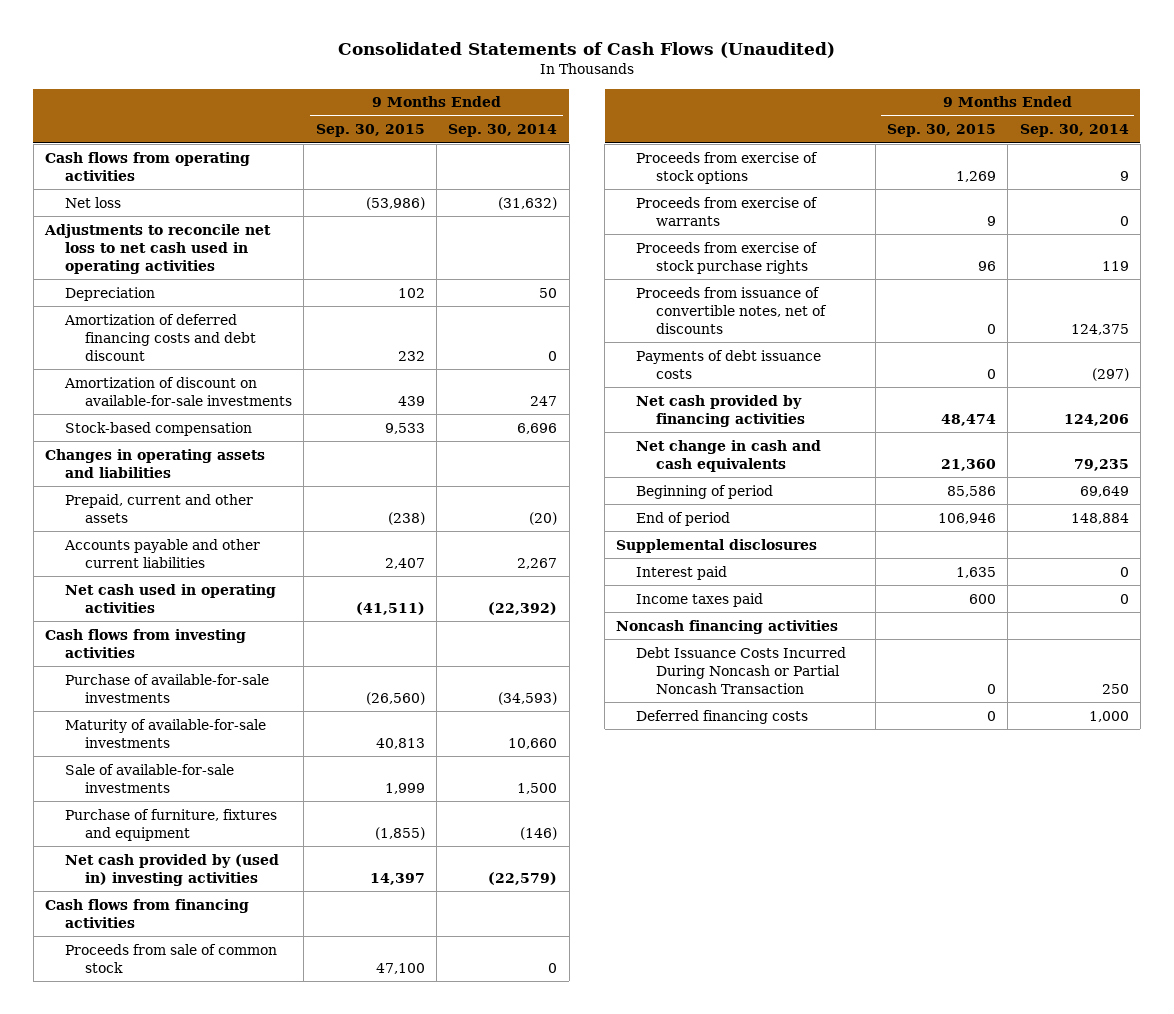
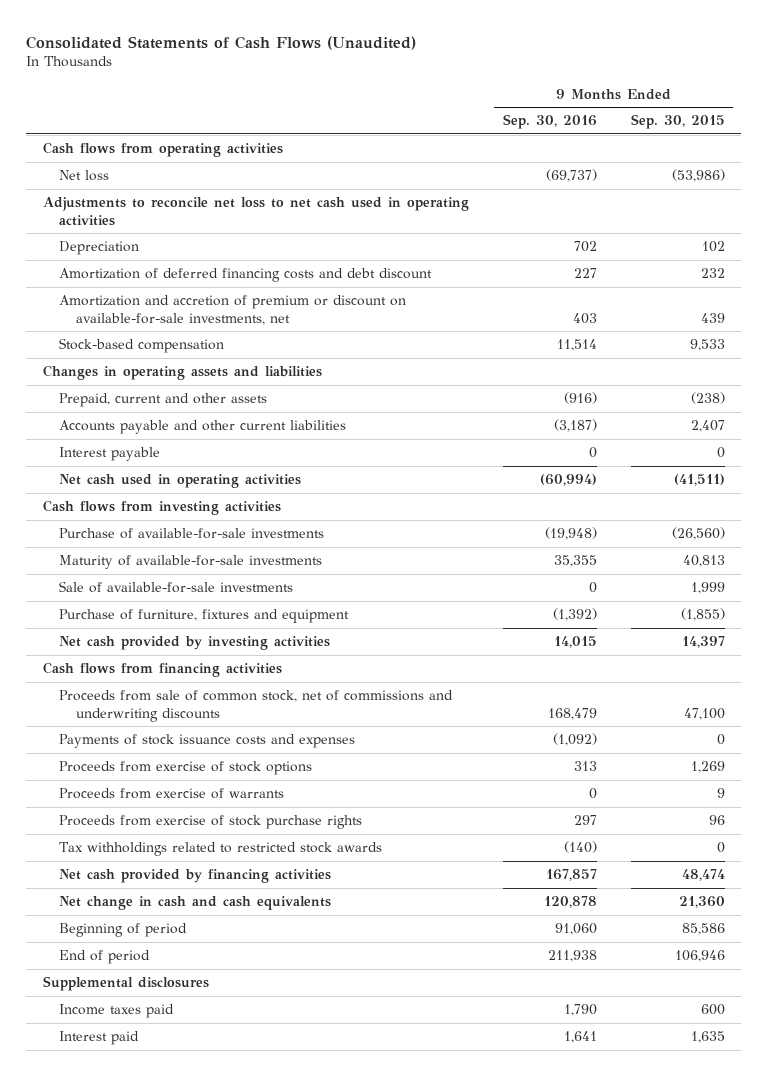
[448,124,558,138] Sep. 30, 2014 -> none
none -> [502,114,597,130] Sep. 30, 2016
[64,376,293,406] Amortization of discount on available-for-sale investments -> [59,295,407,325] Amortization and accretion of premium or discount on available-for-sale investments, net
none -> [59,447,161,462] Interest payable
[65,853,280,886] Net cash provided by (used in) investing activities -> [59,636,331,651] Net cash provided by investing activities
[65,943,278,973] Proceeds from sale of common stock -> [59,690,454,722] Proceeds from sale of common stock, net of commissions and underwriting discounts
none -> [59,734,356,749] Payments of stock issuance costs and expenses
[636,286,828,334] Proceeds from issuance of convertible notes, net of discounts -> none
[636,349,822,379] Payments of debt issuance costs -> none
none -> [59,842,383,857] Tax withholdings related to restricted stock awards
[616,619,839,634] Noncash financing activities -> none
[636,646,847,694] Debt Issuance Costs Incurred During Noncash or Partial Noncash Transaction -> none
[636,709,809,724] Deferred financing costs -> none
[636,565,728,580] Interest paid -> [59,1031,140,1046] Interest paid

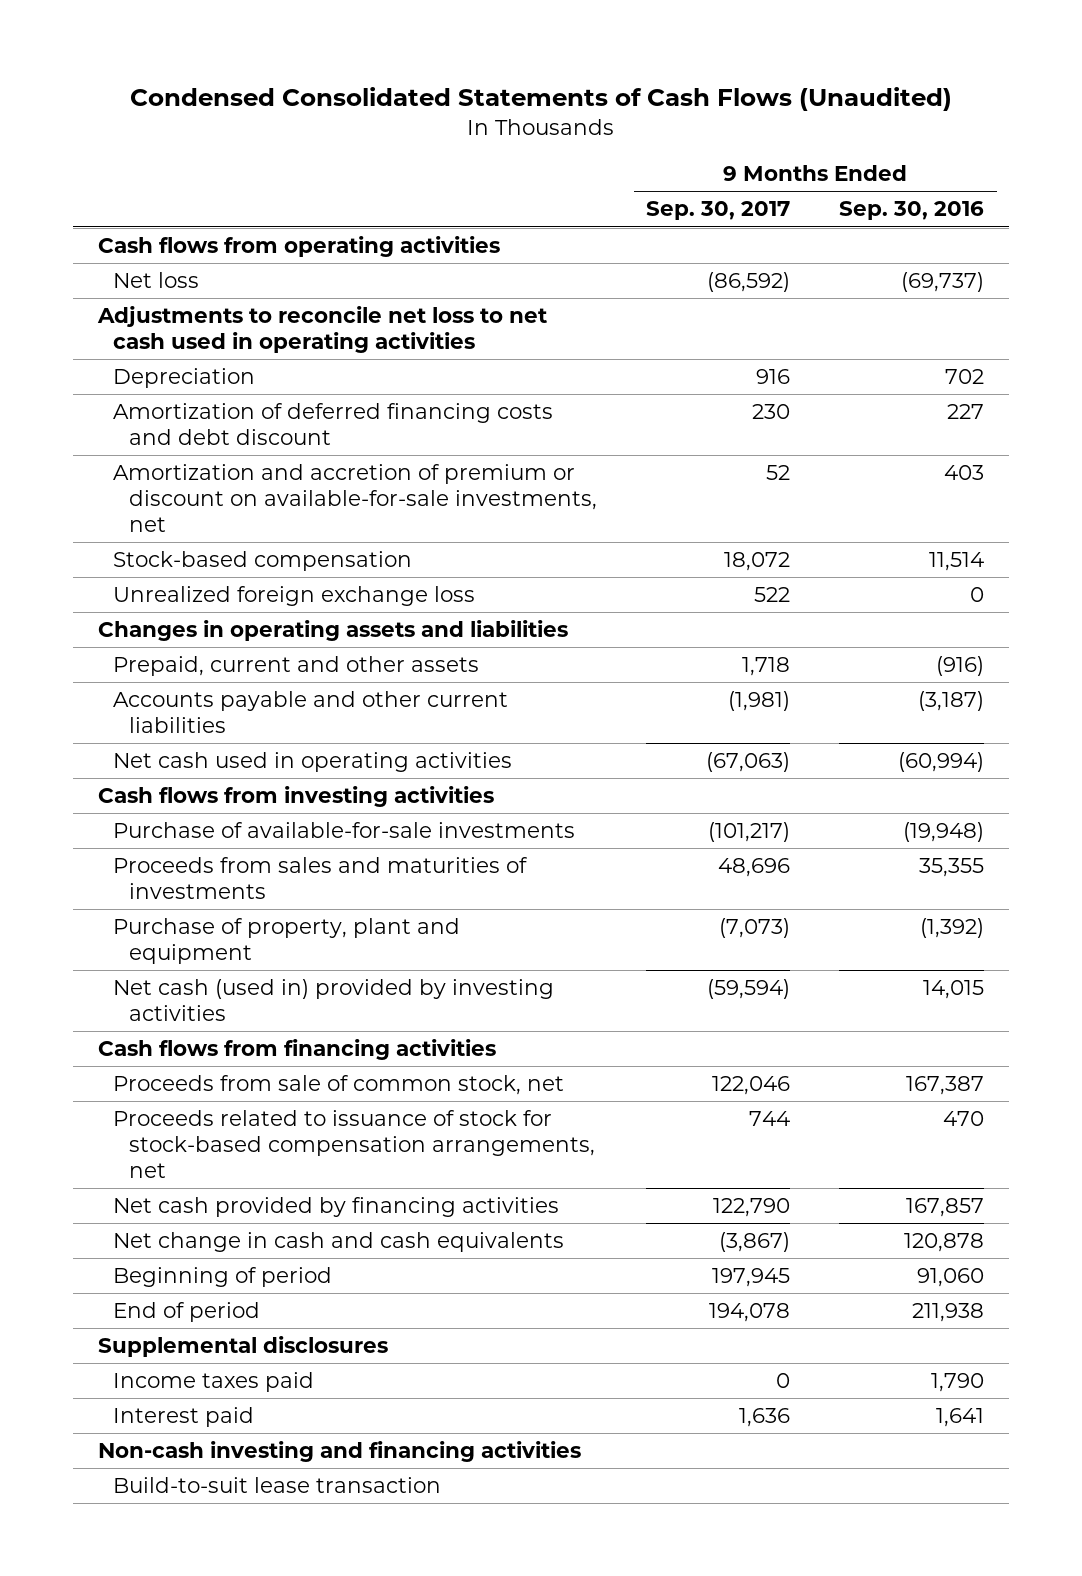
[25,35,416,50] Consolidated Statements of Cash Flows (Unaudited) -> [130,87,953,112] Condensed Consolidated Statements of Cash Flows (Unaudited)
[630,114,725,130] Sep. 30, 2015 -> none
none -> [646,201,791,221] Sep. 30, 2017
none -> [113,586,476,607] Unrealized foreign exchange loss
[59,447,161,462] Interest payable -> none
[59,581,294,594] Sale of available-for-sale investments -> none
[59,555,323,570] Maturity of available-for-sale investments -> [113,857,529,900] Proceeds from sales and maturities of investments
[59,609,350,624] Purchase of furniture, fixtures and equipment -> [113,918,461,965] Purchase of property, plant and equipment
[59,636,331,651] Net cash provided by investing activities -> [113,979,555,1022] Net cash (used in) provided by investing activities
[59,734,356,749] Payments of stock issuance costs and expenses -> none
[59,761,313,776] Proceeds from exercise of stock options -> none
[59,788,285,800] Proceeds from exercise of warrants -> none
[59,815,363,830] Proceeds from exercise of stock purchase rights -> none
[59,842,383,857] Tax withholdings related to restricted stock awards -> none
[59,690,454,722] Proceeds from sale of common stock, net of commissions and underwriting discounts -> [113,1075,565,1096] Proceeds from sale of common stock, net
[547,707,597,720] 168,479 -> [906,1076,985,1096] 167,387
none -> [113,1110,595,1179] Proceeds related to issuance of stock for stock-based compensation arrangements, net
none -> [97,1441,581,1463] Non-cash investing and financing activities
none -> [113,1477,442,1494] Build-to-suit lease transaction

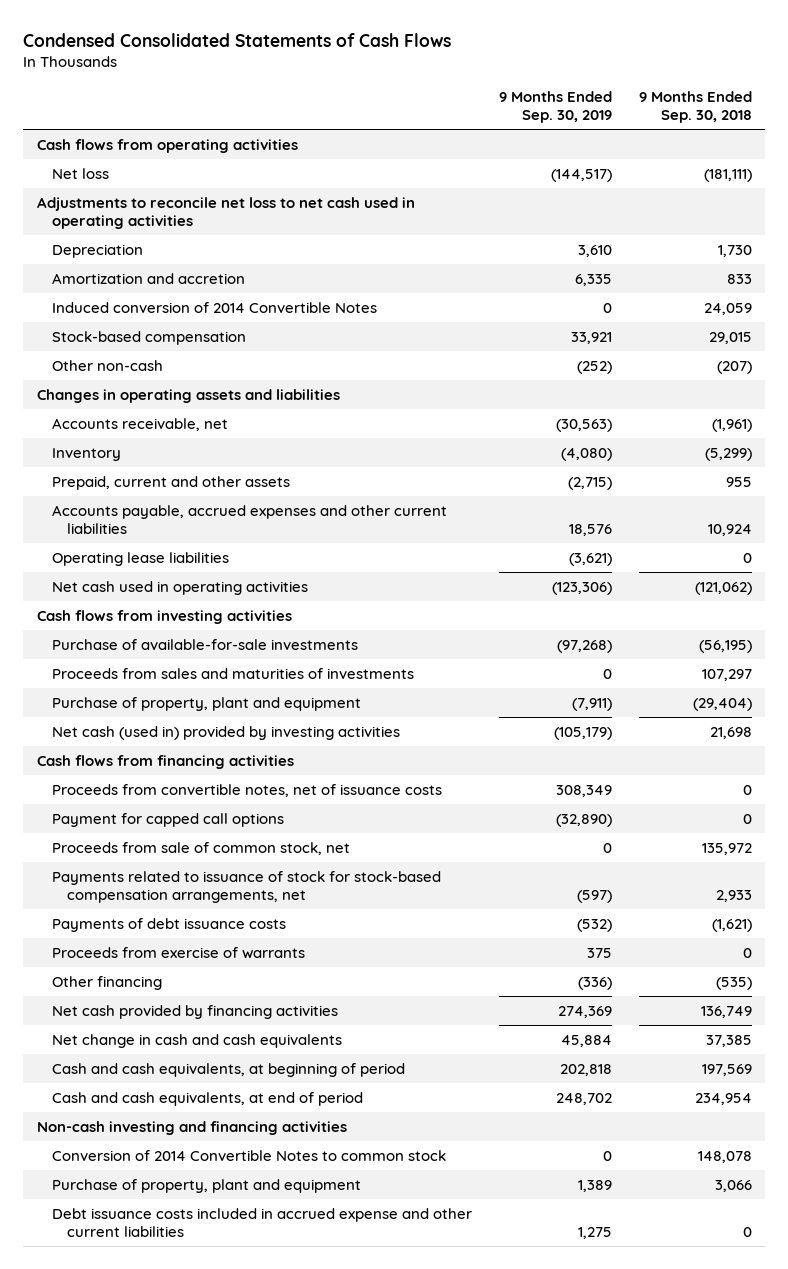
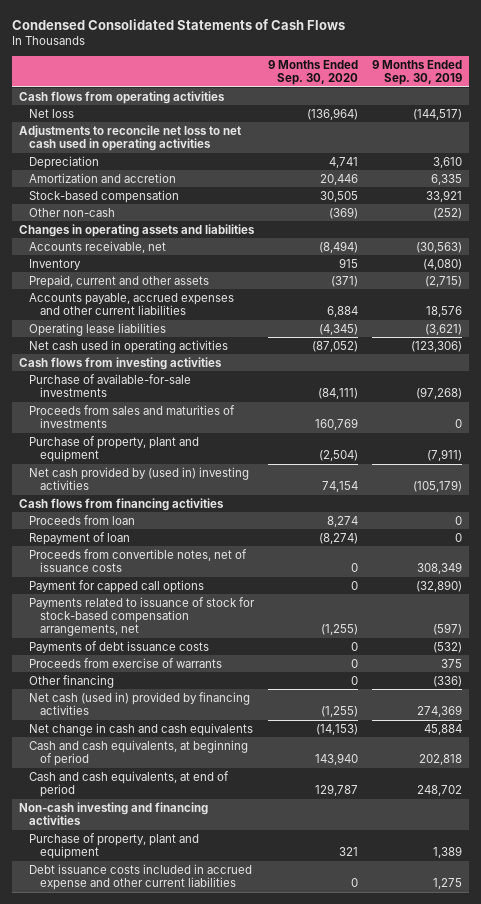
[638,91,752,124] 9 Months Ended Sep. 30, 2018 -> none
none -> [268,60,359,86] 9 Months Ended Sep. 30, 2020
[51,301,377,313] Induced conversion of 2014 Convertible Notes -> none
[51,725,400,740] Net cash (used in) provided by investing activities -> [29,466,250,491] Net cash provided by (used in) investing activities
none -> [29,514,136,525] Proceeds from loan
none -> [29,531,131,545] Repayment of loan
[51,841,350,855] Proceeds from sale of common stock, net -> none
[51,1004,338,1019] Net cash provided by financing activities -> [29,691,251,716] Net cash (used in) provided by financing activities
[51,1149,446,1161] Conversion of 2014 Convertible Notes to common stock -> none

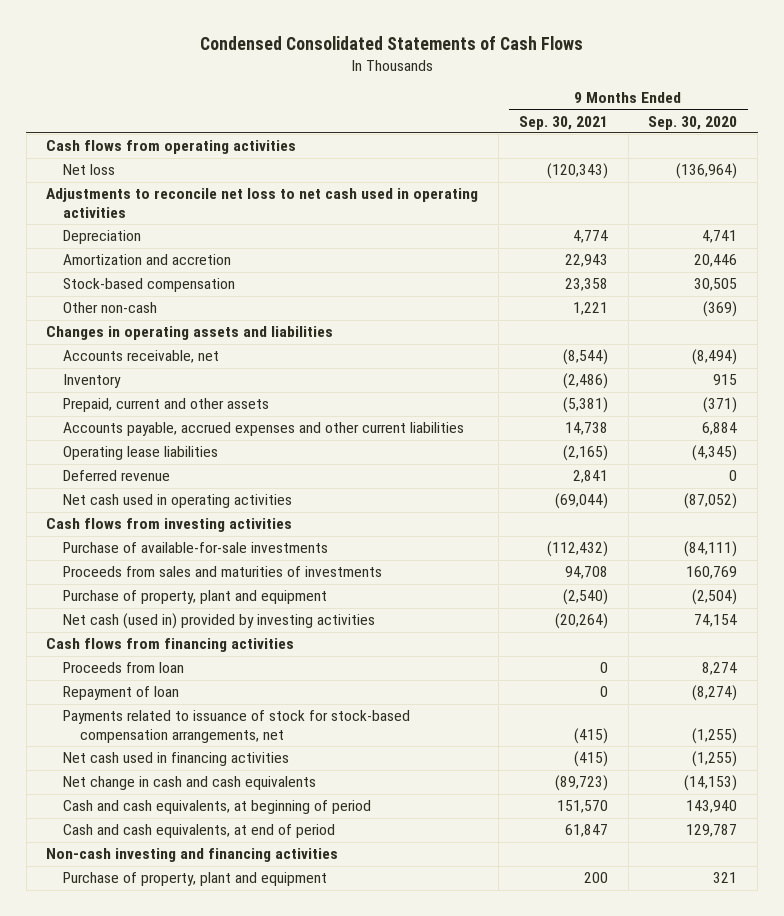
[371,60,462,86] 9 Months Ended Sep. 30, 2019 -> none
none -> [518,115,608,130] Sep. 30, 2021
none -> [63,470,171,482] Deferred revenue
[29,466,250,491] Net cash provided by (used in) investing activities -> [63,613,376,630] Net cash (used in) provided by investing activities
[29,548,248,573] Proceeds from convertible notes, net of issuance costs -> none
[29,579,205,593] Payment for capped call options -> none
[29,640,210,653] Payments of debt issuance costs -> none
[29,657,223,668] Proceeds from exercise of warrants -> none
[29,674,115,688] Other financing -> none
[29,691,251,716] Net cash (used in) provided by financing activities -> [63,752,290,767] Net cash used in financing activities
[29,863,253,891] Debt issuance costs included in accrued expense and other current liabilities -> none

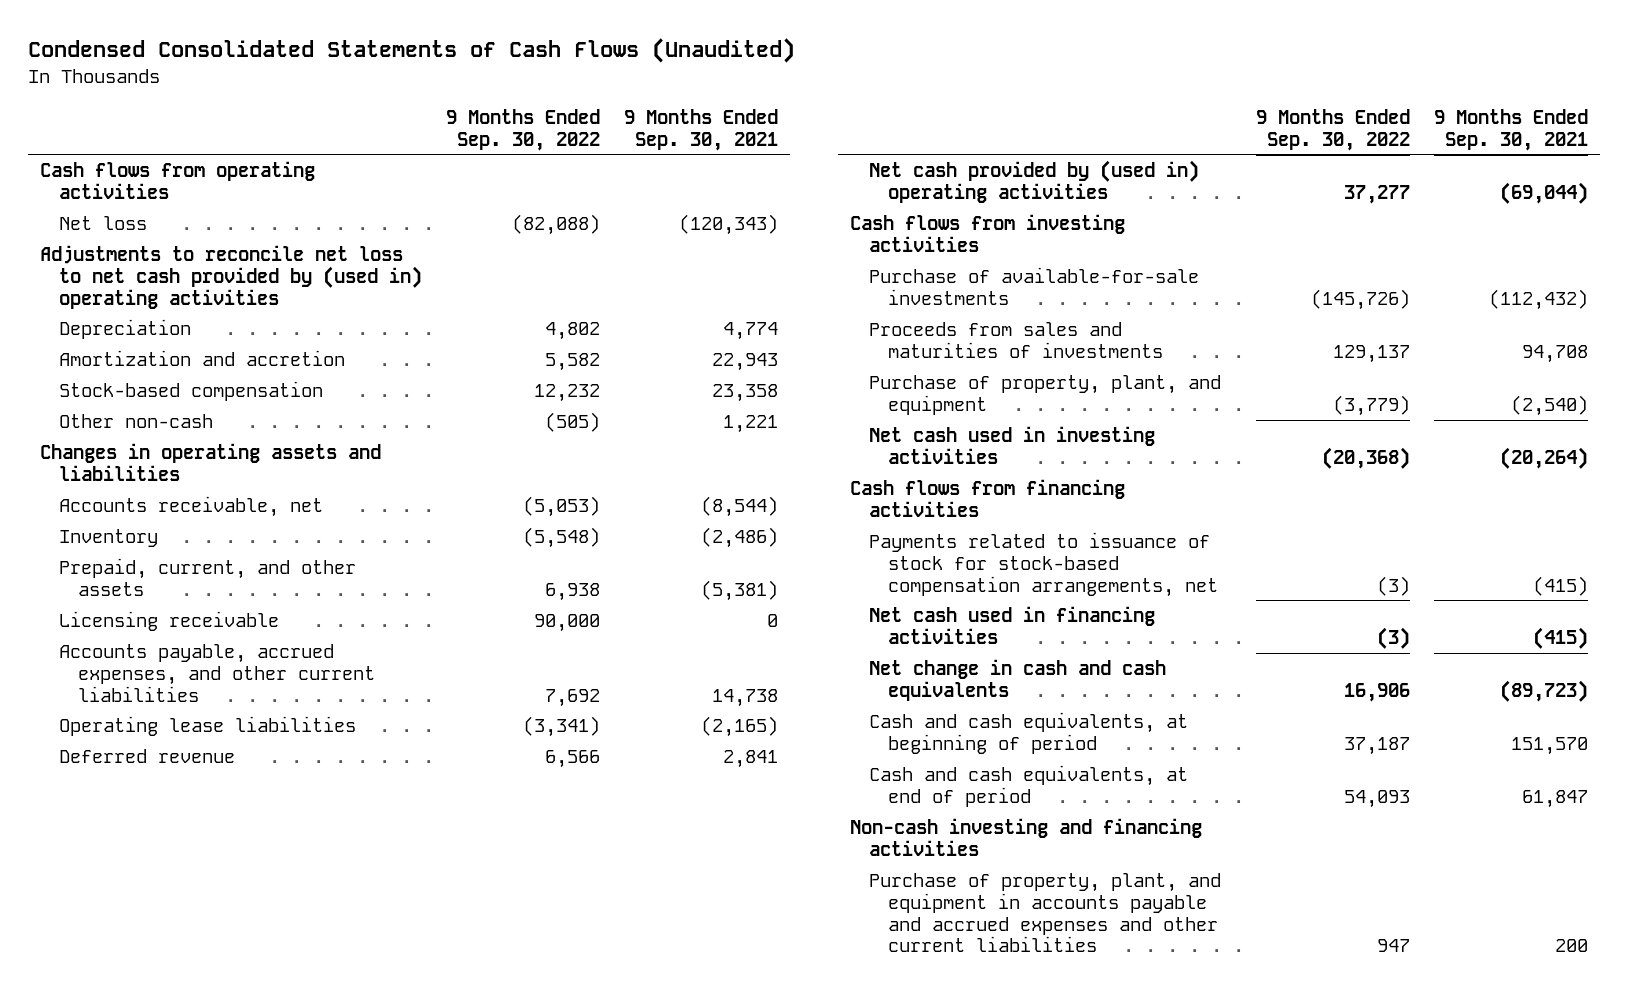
[199,35,583,50] Condensed Consolidated Statements of Cash Flows -> [27,38,795,64] Condensed Consolidated Statements of Cash Flows (Unaudited)
[648,115,738,130] Sep. 30, 2020 -> none
none -> [446,108,601,151] 9 Months Ended Sep. 30, 2022
[46,188,479,218] Adjustments to reconcile net loss to net cash used in operating activities -> [39,245,423,309] Adjustments to reconcile net loss to net cash provided by (used in) operating activities
[63,398,270,413] Prepaid, current and other assets -> [59,558,357,596] Prepaid, current, and other assets
none -> [59,611,280,632] Licensing receivable
[63,422,465,437] Accounts payable, accrued expenses and other current liabilities -> [59,644,376,702] Accounts payable, accrued expenses, and other current liabilities
[63,494,293,509] Net cash used in operating activities -> [868,160,1199,203] Net cash provided by (used in) operating activities
[63,590,328,605] Purchase of property, plant and equipment -> [868,375,1221,415] Purchase of property, plant, and equipment
[63,613,376,630] Net cash (used in) provided by investing activities -> [868,426,1155,464] Net cash used in investing activities
[63,662,185,674] Proceeds from loan -> none
[63,686,180,701] Repayment of loan -> none
[63,872,328,887] Purchase of property, plant and equipment -> [868,873,1221,953] Purchase of property, plant, and equipment in accounts payable and accrued expenses and other current liabilities

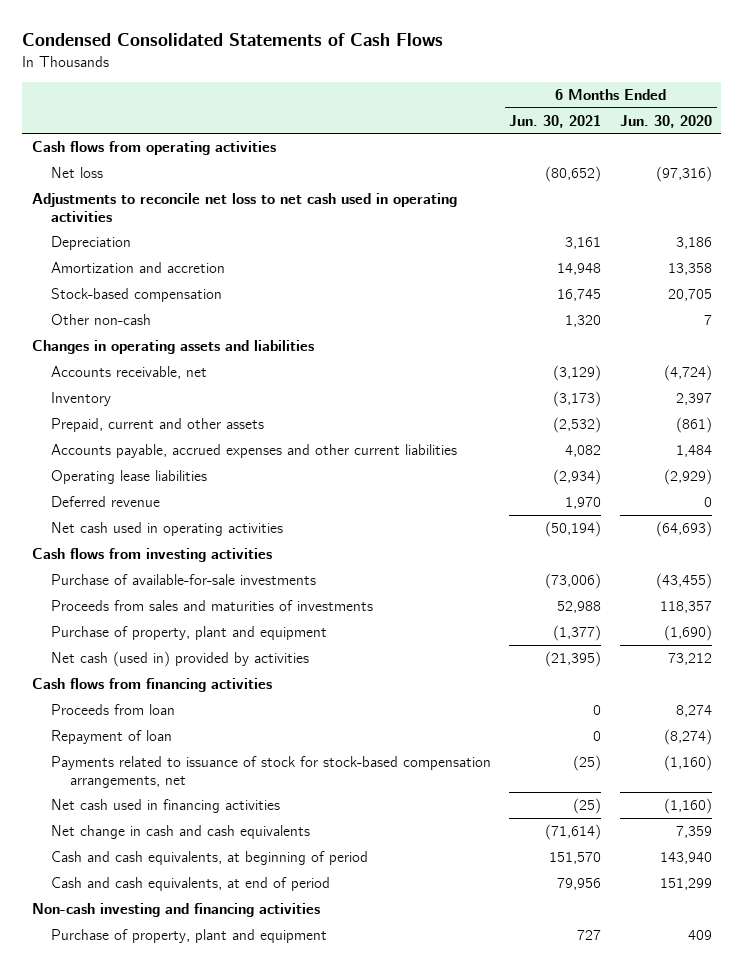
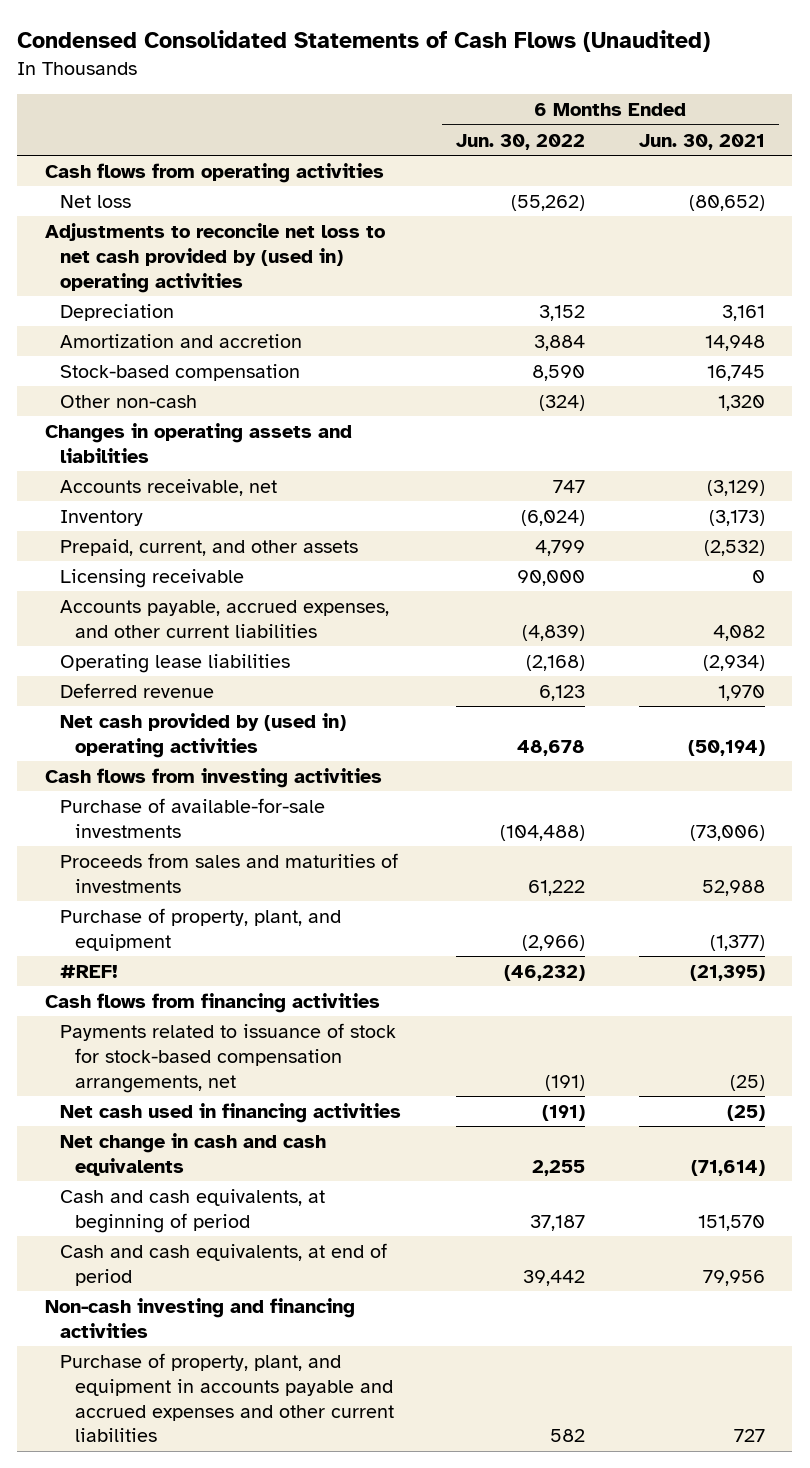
[22,33,444,47] Condensed Consolidated Statements of Cash Flows -> [17,29,711,52] Condensed Consolidated Statements of Cash Flows (Unaudited)
[619,114,712,128] Jun. 30, 2020 -> none
none -> [455,133,585,150] Jun. 30, 2022
[31,193,457,222] Adjustments to reconcile net loss to net cash used in operating activities -> [44,222,385,293] Adjustments to reconcile net loss to net cash provided by (used in) operating activities
[50,418,264,433] Prepaid, current and other assets -> [60,538,359,556] Prepaid, current, and other assets
none -> [60,568,245,588] Licensing receivable
[50,444,457,459] Accounts payable, accrued expenses and other current liabilities -> [60,599,390,638] Accounts payable, accrued expenses, and other current liabilities
[50,522,283,537] Net cash used in operating activities -> [60,712,347,758] Net cash provided by (used in) operating activities
[50,626,327,641] Purchase of property, plant and equipment -> [60,907,342,951] Purchase of property, plant, and equipment
[50,651,309,668] Net cash (used in) provided by activities -> [60,964,119,978] #REF!
[50,704,175,716] Proceeds from loan -> none
[50,730,172,745] Repayment of loan -> none
[50,929,327,944] Purchase of property, plant and equipment -> [60,1352,395,1443] Purchase of property, plant, and equipment in accounts payable and accrued expenses and other current liabilities

